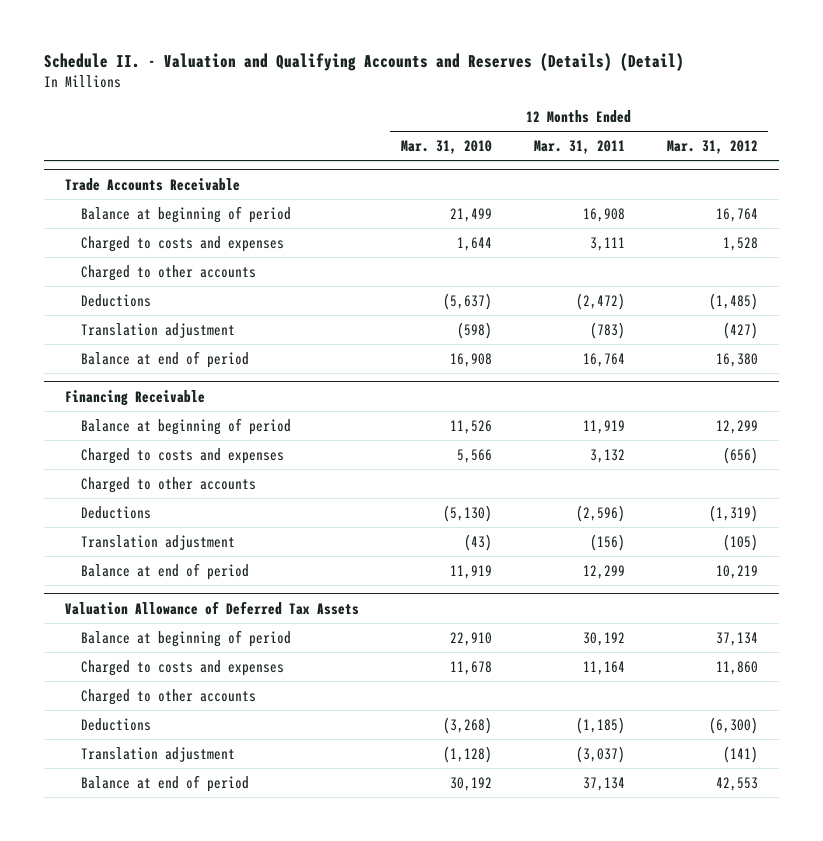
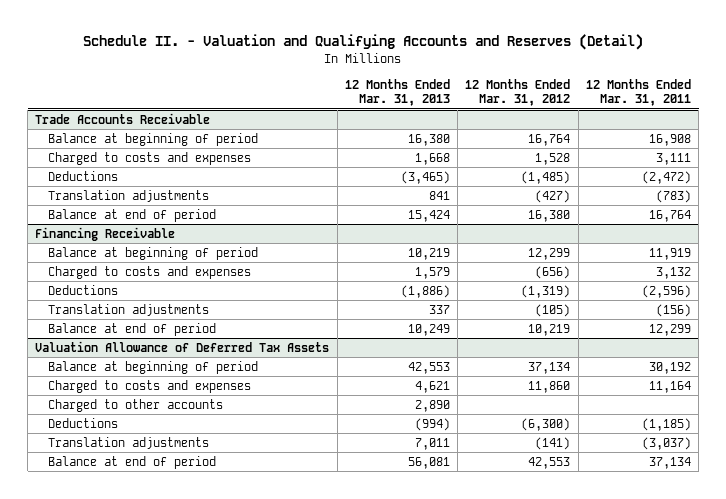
[43,53,684,72] Schedule II. - Valuation and Qualifying Accounts and Reserves (Details) (Detail) -> [83,34,644,51] Schedule II. - Valuation and Qualifying Accounts and Reserves (Detail)
[400,139,492,154] Mar. 31, 2010 -> none
none -> [344,78,450,107] 12 Months Ended Mar. 31, 2013
[81,264,257,281] Charged to other accounts -> none
[81,322,236,338] Translation adjustment -> [48,189,210,202] Translation adjustments
[81,476,257,493] Charged to other accounts -> none
[81,534,236,550] Translation adjustment -> [48,303,210,316] Translation adjustments
[81,746,236,762] Translation adjustment -> [48,436,210,449] Translation adjustments

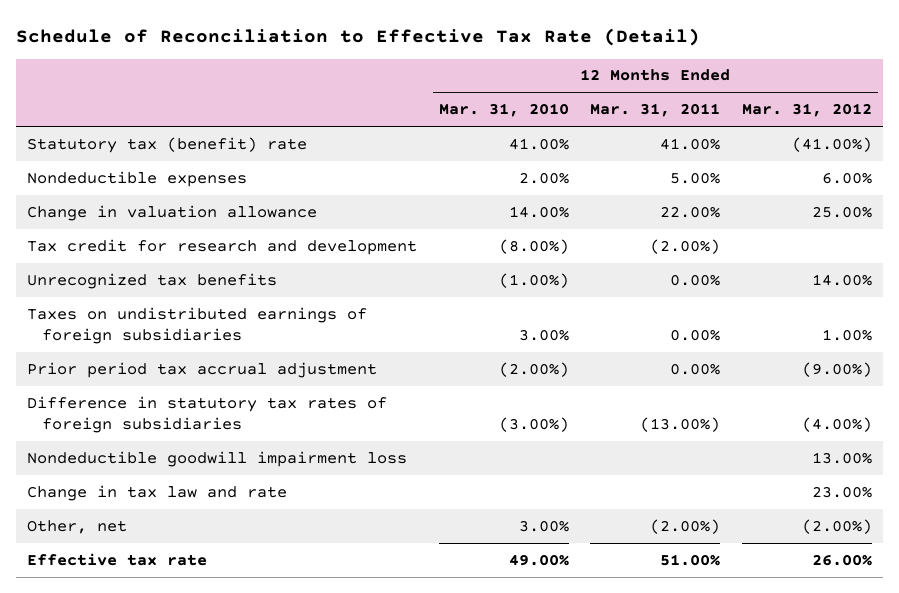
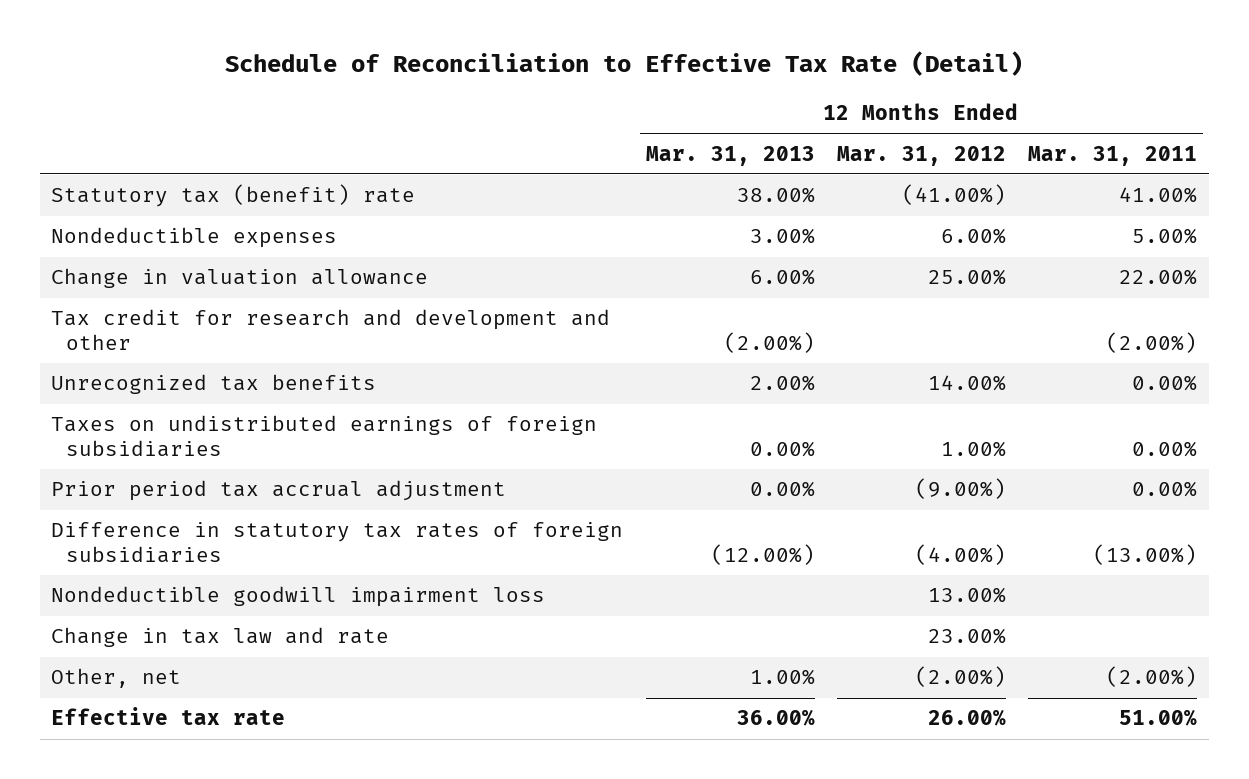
[438,103,569,118] Mar. 31, 2010 -> none
none -> [645,145,815,166] Mar. 31, 2013
[26,238,417,255] Tax credit for research and development -> [51,309,611,350] Tax credit for research and development and other

